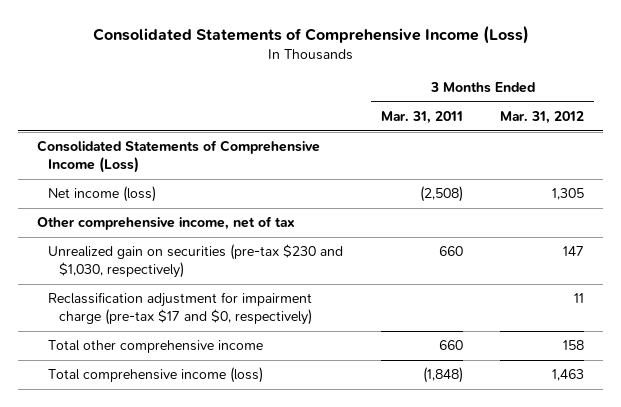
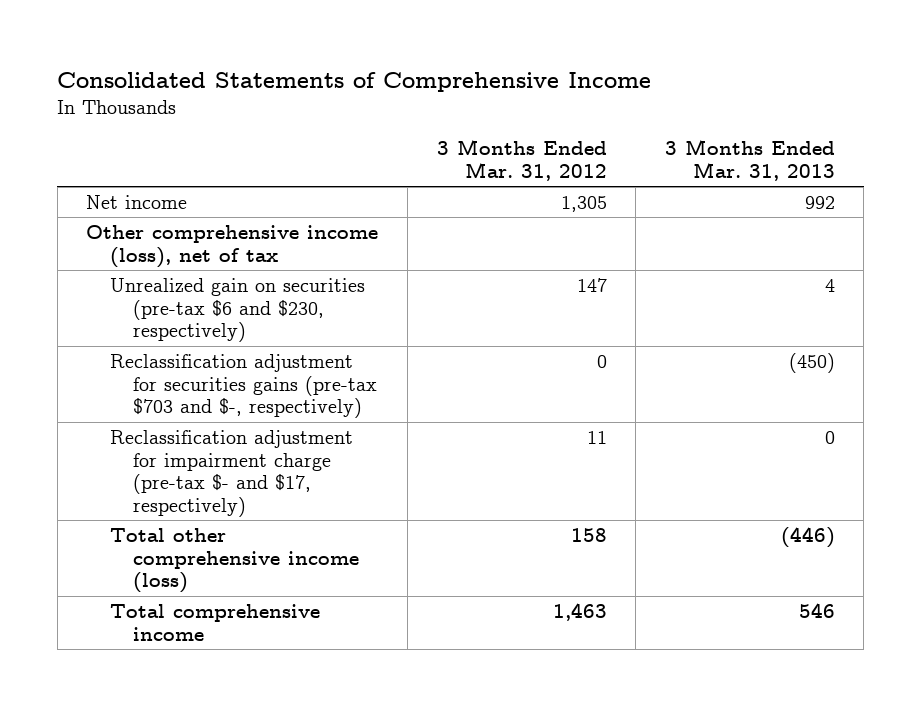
[92,25,529,44] Consolidated Statements of Comprehensive Income (Loss) -> [57,71,652,92] Consolidated Statements of Comprehensive Income
[380,110,463,124] Mar. 31, 2011 -> none
none -> [664,139,835,182] 3 Months Ended Mar. 31, 2013
[36,140,320,174] Consolidated Statements of Comprehensive Income (Loss) -> none
[48,186,157,203] Net income (loss) -> [86,194,188,209] Net income
[36,216,295,231] Other comprehensive income, net of tax -> [86,224,379,268] Other comprehensive income (loss), net of tax
[48,244,344,279] Unrealized gain on securities (pre-tax $230 and $1,030, respectively) -> [109,277,365,343] Unrealized gain on securities (pre-tax $6 and $230, respectively)
none -> [109,353,378,419] Reclassification adjustment for securities gains (pre-tax $703 and $-, respectively)
[48,292,313,326] Reclassification adjustment for impairment charge (pre-tax $17 and $0, respectively) -> [109,429,353,517] Reclassification adjustment for impairment charge (pre-tax $- and $17, respectively)
[48,340,264,354] Total other comprehensive income -> [109,527,360,594] Total other comprehensive income (loss)
[48,367,264,384] Total comprehensive income (loss) -> [109,603,320,641] Total comprehensive income

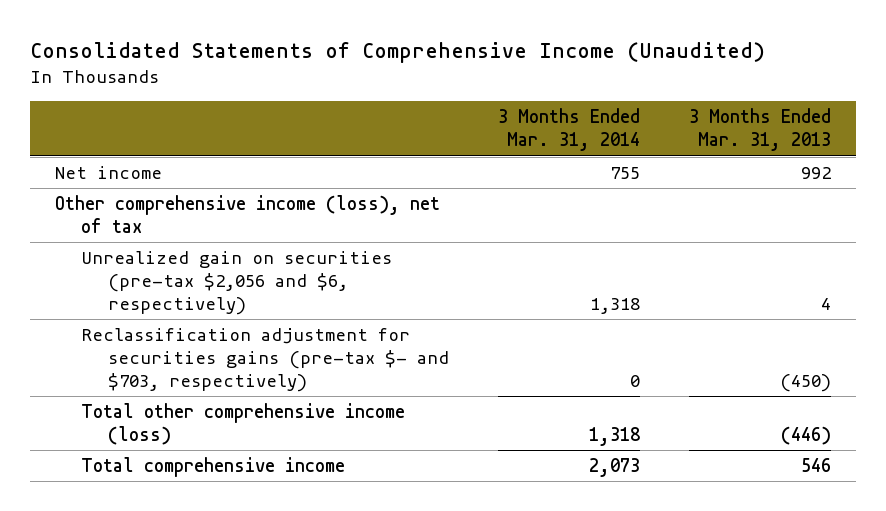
[57,71,652,92] Consolidated Statements of Comprehensive Income -> [29,42,765,64] Consolidated Statements of Comprehensive Income (Unaudited)
[436,139,607,182] 3 Months Ended Mar. 31, 2012 -> none
none -> [498,108,641,152] 3 Months Ended Mar. 31, 2014
[109,429,353,517] Reclassification adjustment for impairment charge (pre-tax $- and $17, respectively) -> none
[109,277,365,343] Unrealized gain on securities (pre-tax $6 and $230, respectively) -> [81,250,393,315] Unrealized gain on securities (pre-tax $2,056 and $6, respectively)
[109,353,378,419] Reclassification adjustment for securities gains (pre-tax $703 and $-, respectively) -> [81,327,450,392] Reclassification adjustment for securities gains (pre-tax $- and $703, respectively)

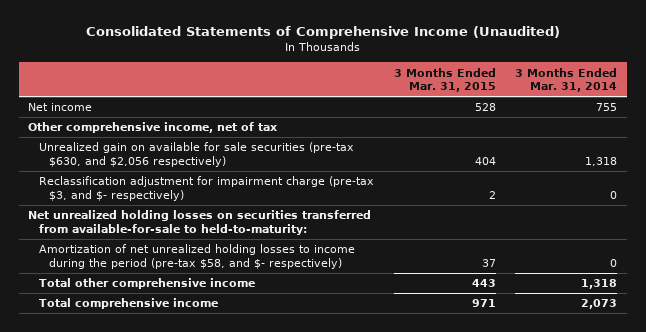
[689,108,832,152] 3 Months Ended Mar. 31, 2013 -> none
none -> [393,67,496,92] 3 Months Ended Mar. 31, 2015
[54,194,440,233] Other comprehensive income (loss), net of tax -> [28,122,278,134] Other comprehensive income, net of tax
[81,250,393,315] Unrealized gain on securities (pre-tax $2,056 and $6, respectively) -> [38,142,354,167] Unrealized gain on available for sale securities (pre-tax $630, and $2,056 respectively)
[81,327,450,392] Reclassification adjustment for securities gains (pre-tax $- and $703, respectively) -> [38,176,374,201] Reclassification adjustment for impairment charge (pre-tax $3, and $- respectively)
none -> [28,210,372,235] Net unrealized holding losses on securities transferred from available-for-sale to held-to-maturity:
none -> [38,244,355,269] Amortization of net unrealized holding losses to income during the period (pre-tax $58, and $- respectively)
[81,402,406,445] Total other comprehensive income (loss) -> [38,278,255,290] Total other comprehensive income

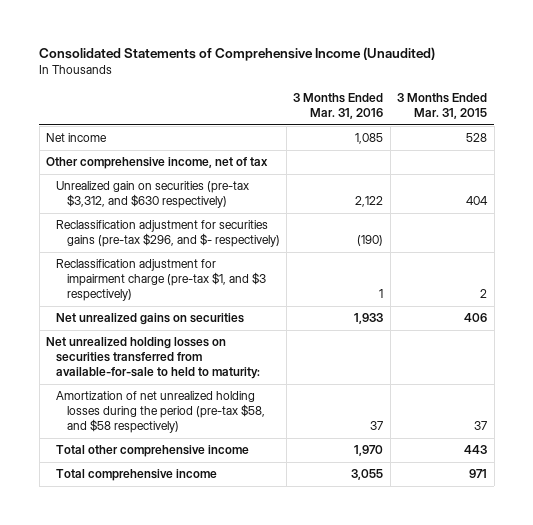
[515,67,618,92] 3 Months Ended Mar. 31, 2014 -> none
none -> [293,93,384,120] 3 Months Ended Mar. 31, 2016
[38,142,354,167] Unrealized gain on available for sale securities (pre-tax $630, and $2,056 respectively) -> [56,181,250,209] Unrealized gain on securities (pre-tax $3,312, and $630 respectively)
none -> [56,220,280,248] Reclassification adjustment for securities gains (pre-tax $296, and $- respectively)
[38,176,374,201] Reclassification adjustment for impairment charge (pre-tax $3, and $- respectively) -> [56,259,266,302] Reclassification adjustment for impairment charge (pre-tax $1, and $3 respectively)
none -> [56,313,245,326] Net unrealized gains on securities
[28,210,372,235] Net unrealized holding losses on securities transferred from available-for-sale to held-to-maturity: -> [46,337,261,380] Net unrealized holding losses on securities transferred from available-for-sale to held to maturity:
[38,244,355,269] Amortization of net unrealized holding losses to income during the period (pre-tax $58, and $- respectively) -> [56,391,265,434] Amortization of net unrealized holding losses during the period (pre-tax $58, and $58 respectively)

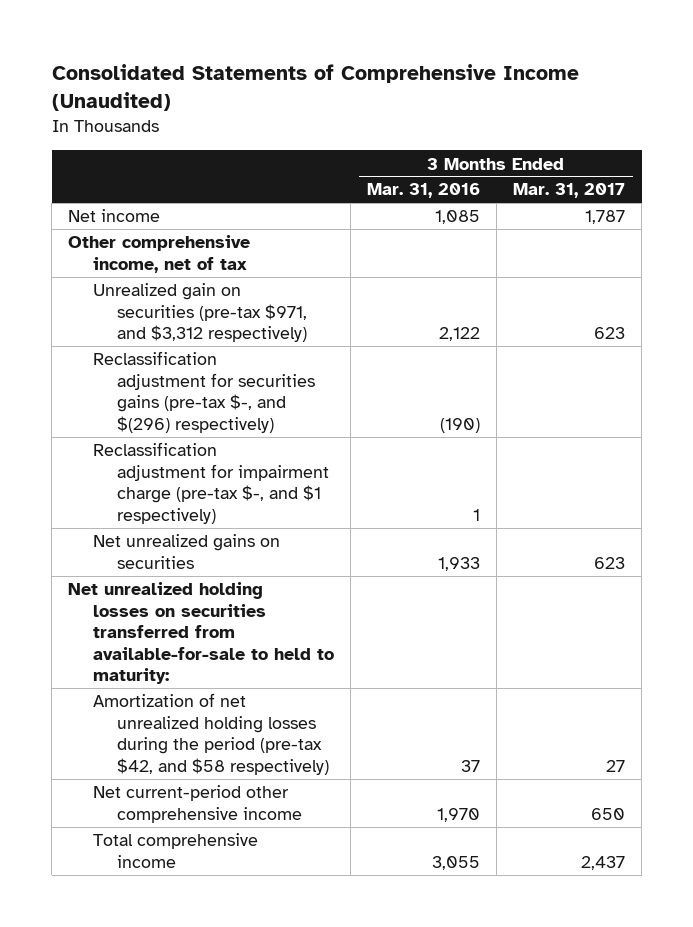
[397,93,488,120] 3 Months Ended Mar. 31, 2015 -> none
none -> [513,183,626,199] Mar. 31, 2017
[56,181,250,209] Unrealized gain on securities (pre-tax $3,312, and $630 respectively) -> [92,283,308,343] Unrealized gain on securities (pre-tax $971, and $3,312 respectively)
[56,220,280,248] Reclassification adjustment for securities gains (pre-tax $296, and $- respectively) -> [92,351,316,433] Reclassification adjustment for securities gains (pre-tax $-, and $(296) respectively)
[56,259,266,302] Reclassification adjustment for impairment charge (pre-tax $1, and $3 respectively) -> [92,442,330,524] Reclassification adjustment for impairment charge (pre-tax $-, and $1 respectively)
[56,391,265,434] Amortization of net unrealized holding losses during the period (pre-tax $58, and $58 respectively) -> [92,693,330,775] Amortization of net unrealized holding losses during the period (pre-tax $42, and $58 respectively)
[56,445,250,458] Total other comprehensive income -> [92,785,303,823] Net current-period other comprehensive income

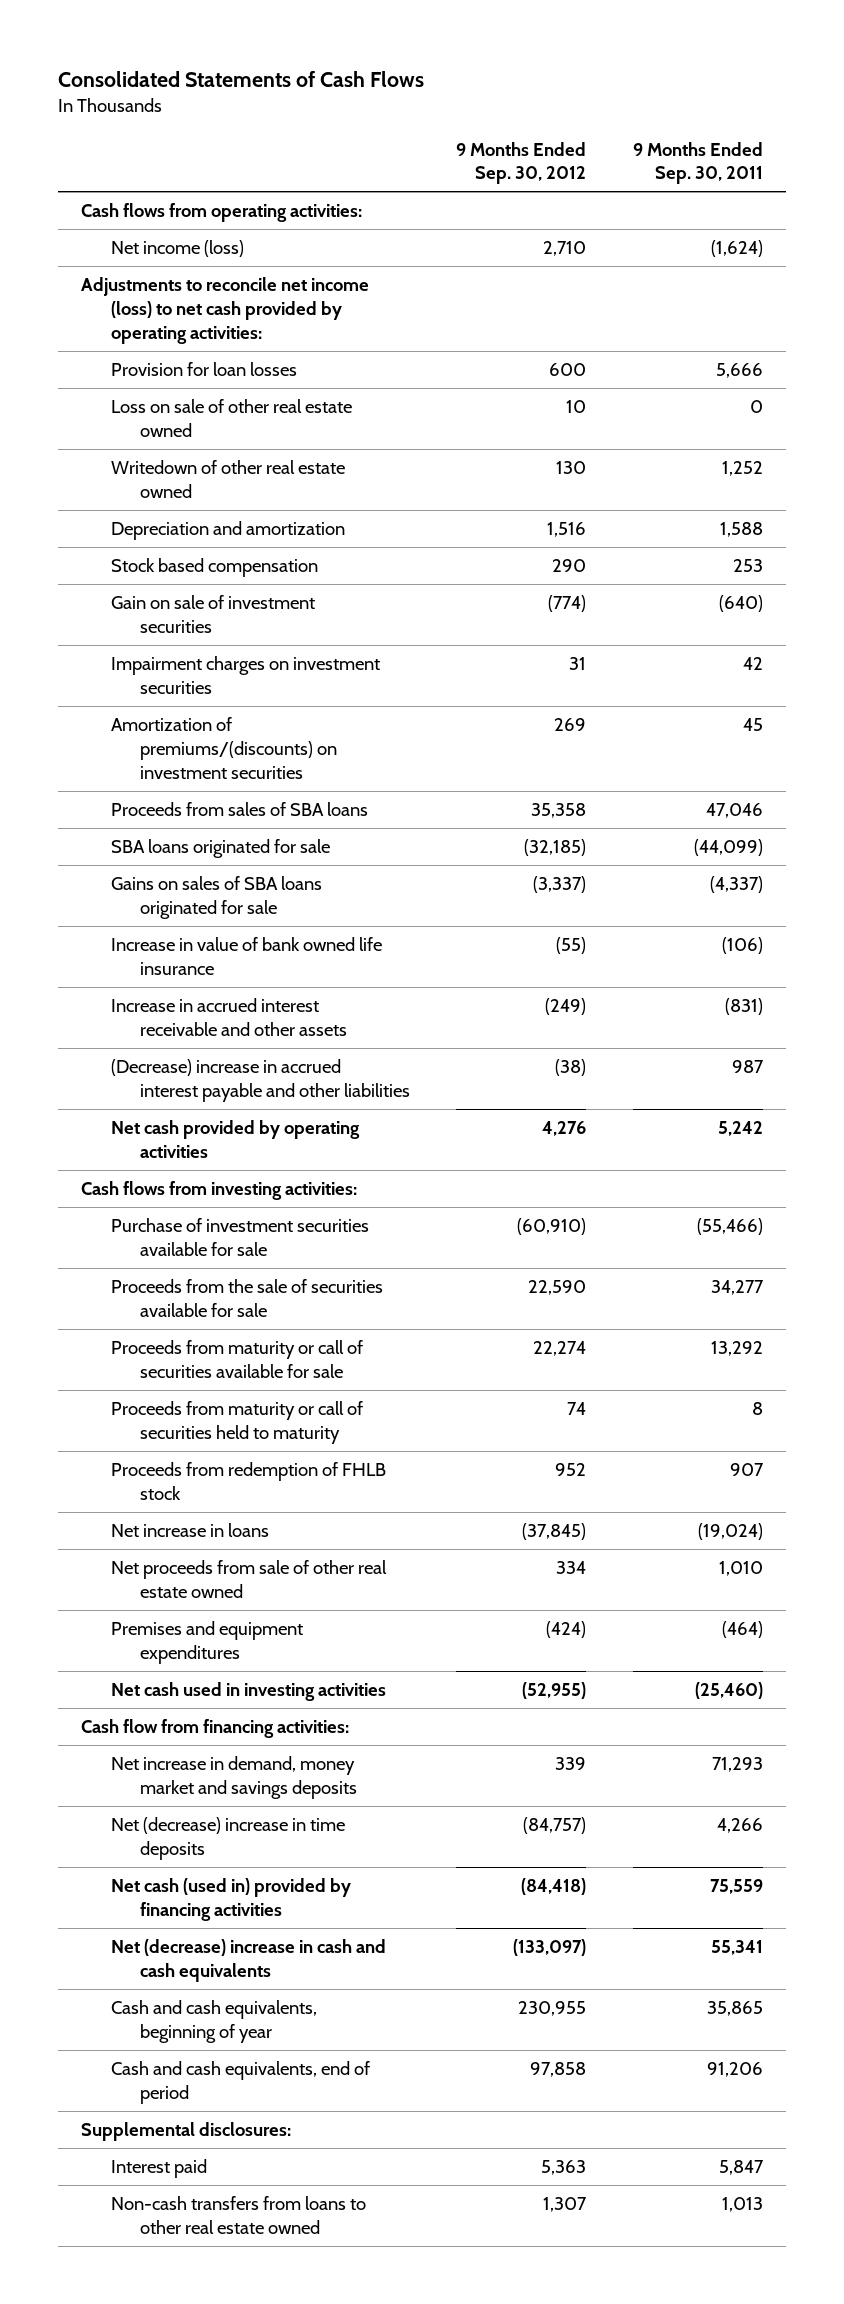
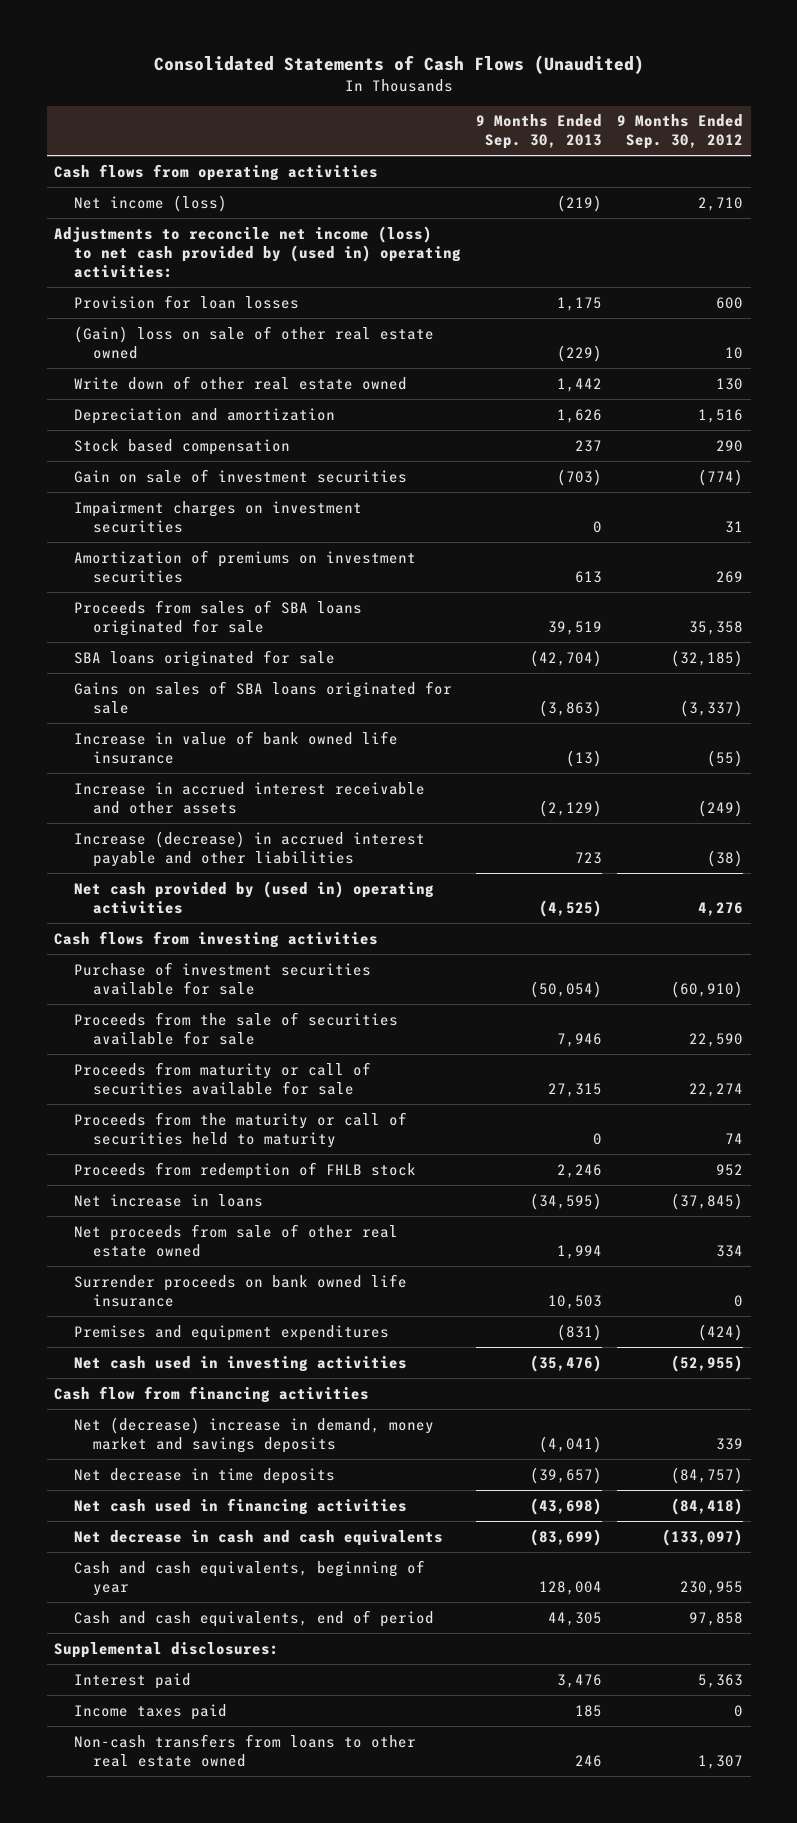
[57,70,424,87] Consolidated Statements of Cash Flows -> [153,55,644,75] Consolidated Statements of Cash Flows (Unaudited)
[632,141,763,185] 9 Months Ended Sep. 30, 2011 -> none
none -> [475,114,602,150] 9 Months Ended Sep. 30, 2013
[81,203,363,223] Cash flows from operating activities: -> [54,163,379,181] Cash flows from operating activities
[81,277,370,344] Adjustments to reconcile net income (loss) to net cash provided by operating activities: -> [54,225,461,278] Adjustments to reconcile net income (loss) to net cash provided by (used in) operating activities:
[110,399,352,437] Loss on sale of other real estate owned -> [73,325,434,359] (Gain) loss on sale of other real estate owned
[110,460,345,498] Writedown of other real estate owned -> [73,375,407,390] Write down of other real estate owned
[110,717,337,779] Amortization of premiums/(discounts) on investment securities -> [73,549,416,583] Amortization of premiums on investment securities
[110,802,368,817] Proceeds from sales of SBA loans -> [73,599,362,636] Proceeds from sales of SBA loans originated for sale
[110,1059,410,1102] (Decrease) increase in accrued interest payable and other liabilities -> [73,830,425,867] Increase (decrease) in accrued interest payable and other liabilities
[110,1120,360,1158] Net cash provided by operating activities -> [73,880,434,914] Net cash provided by (used in) operating activities
[81,1181,358,1201] Cash flows from investing activities: -> [54,930,379,948] Cash flows from investing activities
[110,1401,363,1444] Proceeds from maturity or call of securities held to maturity -> [73,1111,407,1148] Proceeds from the maturity or call of securities held to maturity
none -> [73,1273,407,1307] Surrender proceeds on bank owned life insurance
[81,1719,350,1739] Cash flow from financing activities: -> [54,1385,370,1403] Cash flow from financing activities
[110,1756,357,1799] Net increase in demand, money market and savings deposits -> [73,1416,434,1453] Net (decrease) increase in demand, money market and savings deposits
[110,1817,345,1860] Net (decrease) increase in time deposits -> [73,1467,335,1484] Net decrease in time deposits
[110,1878,351,1921] Net cash (used in) provided by financing activities -> [73,1497,407,1515] Net cash used in financing activities
[110,1939,386,1982] Net (decrease) increase in cash and cash equivalents -> [73,1529,443,1546] Net decrease in cash and cash equivalents
none -> [73,1703,227,1720] Income taxes paid

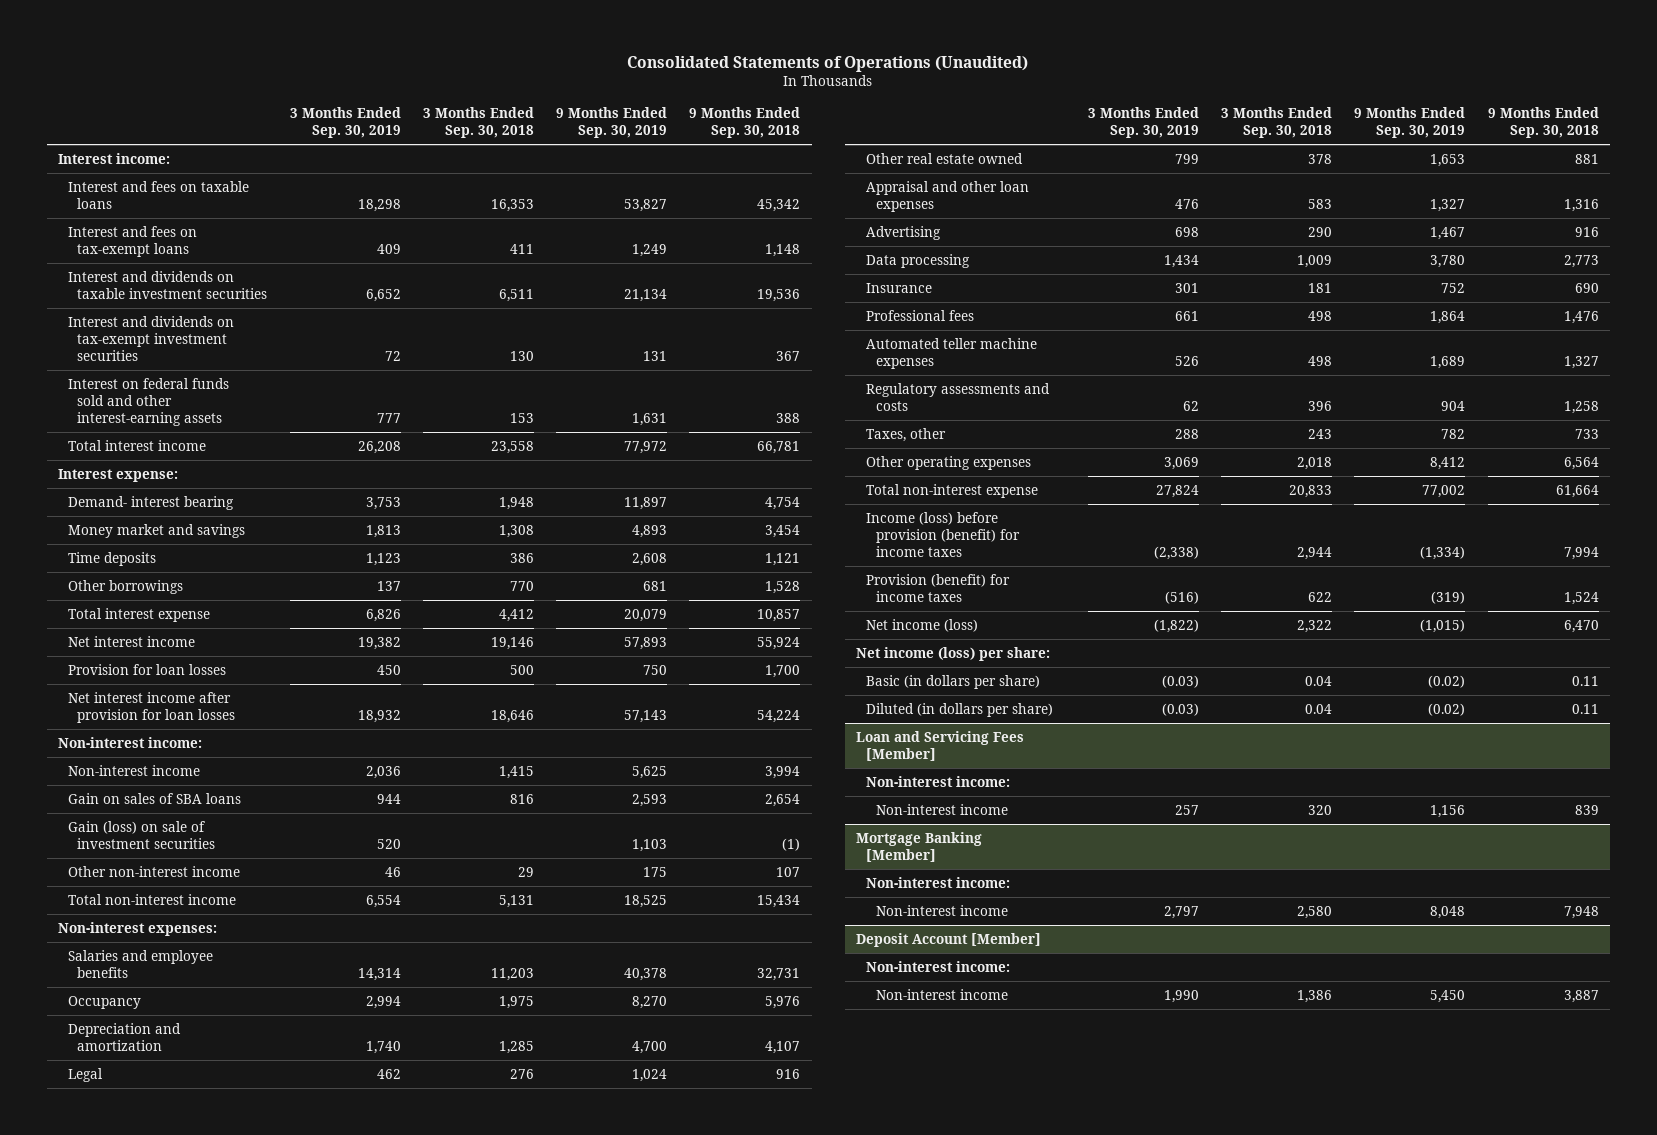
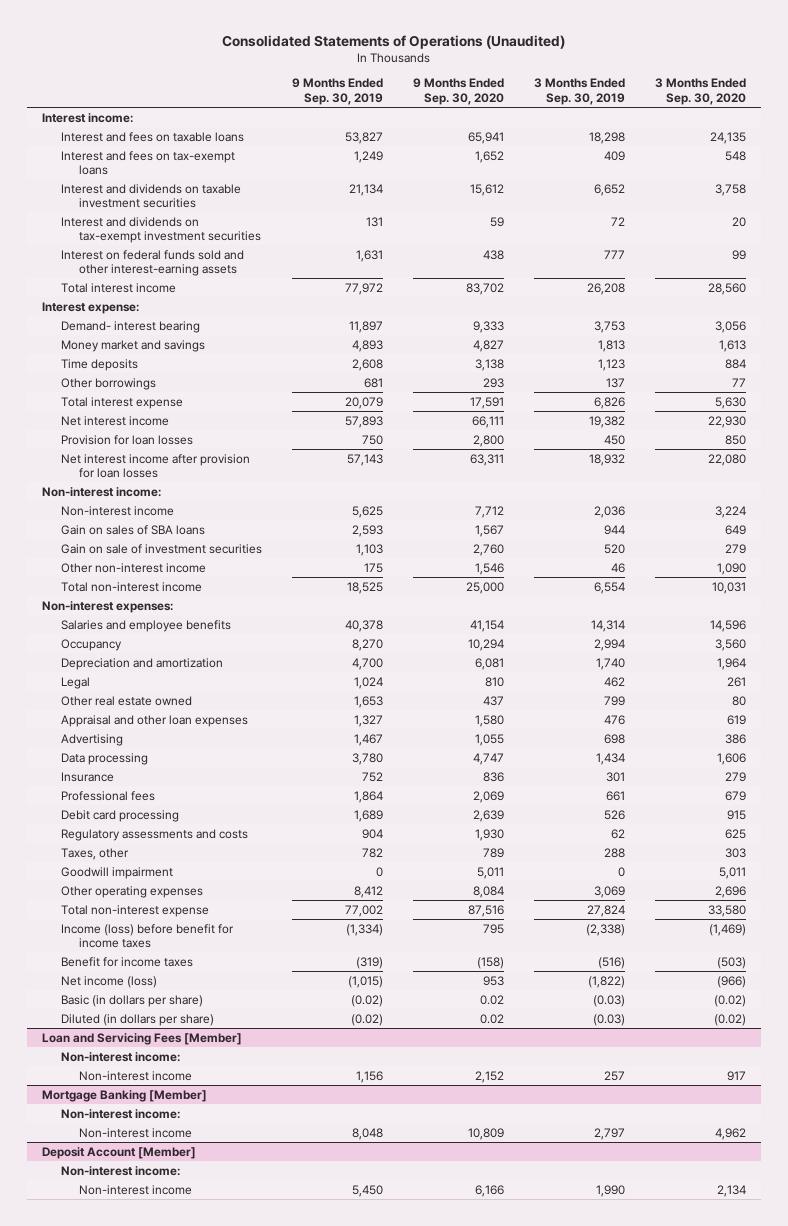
[422,107,534,139] 3 Months Ended Sep. 30, 2018 -> none
[689,107,801,139] 9 Months Ended Sep. 30, 2018 -> none
none -> [412,78,504,106] 9 Months Ended Sep. 30, 2020
none -> [655,78,747,106] 3 Months Ended Sep. 30, 2020
[67,820,216,849] Gain (loss) on sale of investment securities -> [60,543,262,554] Gain on sale of investment securities
[865,337,1037,369] Automated teller machine expenses -> [60,809,179,822] Debit card processing
none -> [60,866,173,879] Goodwill impairment
[865,511,1020,557] Income (loss) before provision (benefit) for income taxes -> [60,923,234,949] Income (loss) before benefit for income taxes
[865,573,1010,602] Provision (benefit) for income taxes -> [60,956,193,967] Benefit for income taxes
[856,646,1051,661] Net income (loss) per share: -> none

